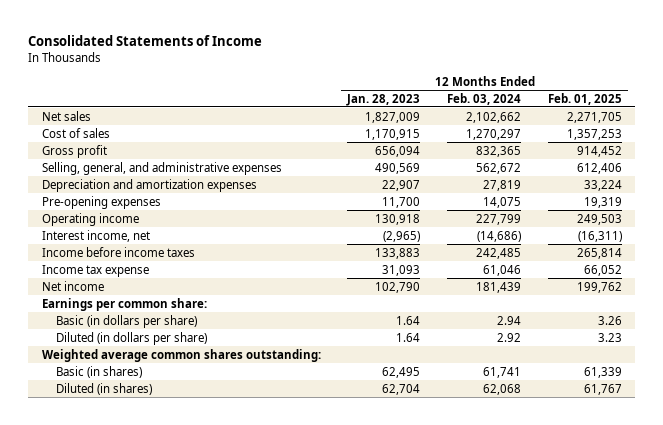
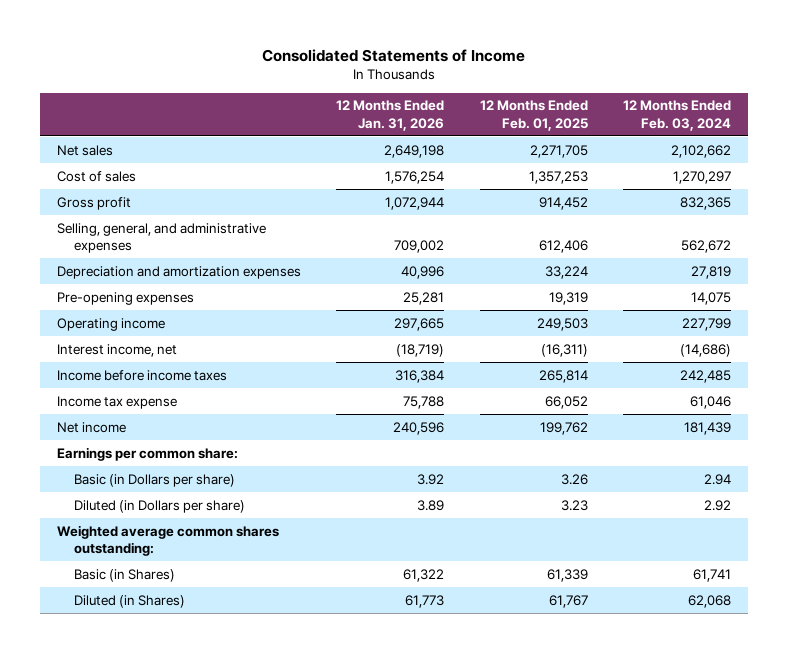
[346,93,421,106] Jan. 28, 2023 -> none
none -> [336,100,445,131] 12 Months Ended Jan. 31, 2026
[56,314,198,328] Basic (in dollars per share) -> [74,473,236,487] Basic (in Dollars per share)
[56,331,208,345] Diluted (in dollars per share) -> [74,499,246,513] Diluted (in Dollars per share)
[56,365,143,378] Basic (in shares) -> [74,568,176,582] Basic (in Shares)
[56,382,153,395] Diluted (in shares) -> [74,594,186,608] Diluted (in Shares)

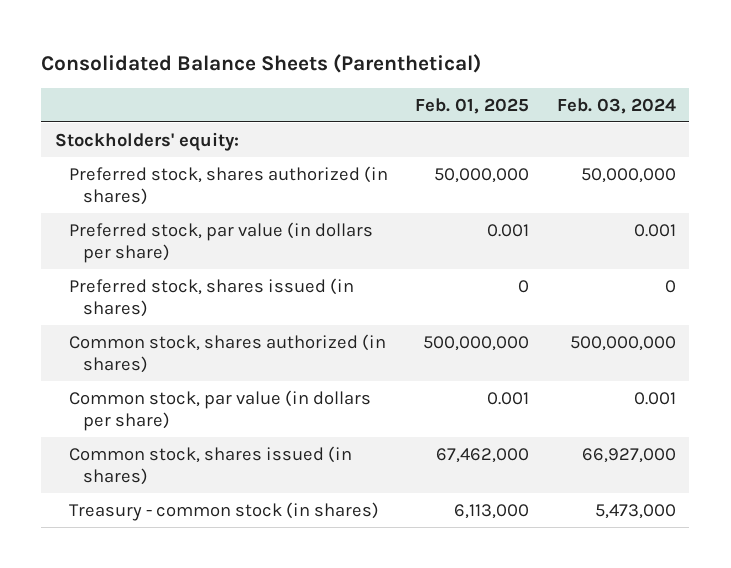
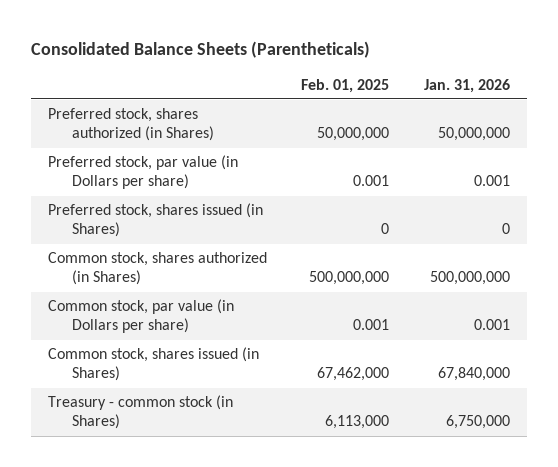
[41,53,482,73] Consolidated Balance Sheets (Parenthetical) -> [30,40,370,58] Consolidated Balance Sheets (Parentheticals)
[556,97,676,114] Feb. 03, 2024 -> none
none -> [423,78,510,93] Jan. 31, 2026
[55,131,240,151] Stockholders' equity: -> none
[68,165,388,206] Preferred stock, shares authorized (in shares) -> [47,108,214,142] Preferred stock, shares authorized (in Shares)
[68,221,373,264] Preferred stock, par value (in dollars per share) -> [47,155,238,190] Preferred stock, par value (in Dollars per share)
[68,277,354,318] Preferred stock, shares issued (in shares) -> [47,203,263,238] Preferred stock, shares issued (in Shares)
[68,333,386,374] Common stock, shares authorized (in shares) -> [47,252,267,286] Common stock, shares authorized (in Shares)
[68,389,371,432] Common stock, par value (in dollars per share) -> [47,299,234,334] Common stock, par value (in Dollars per share)
[68,445,352,486] Common stock, shares issued (in shares) -> [47,347,259,382] Common stock, shares issued (in Shares)
[68,501,379,521] Treasury - common stock (in shares) -> [47,395,233,430] Treasury - common stock (in Shares)

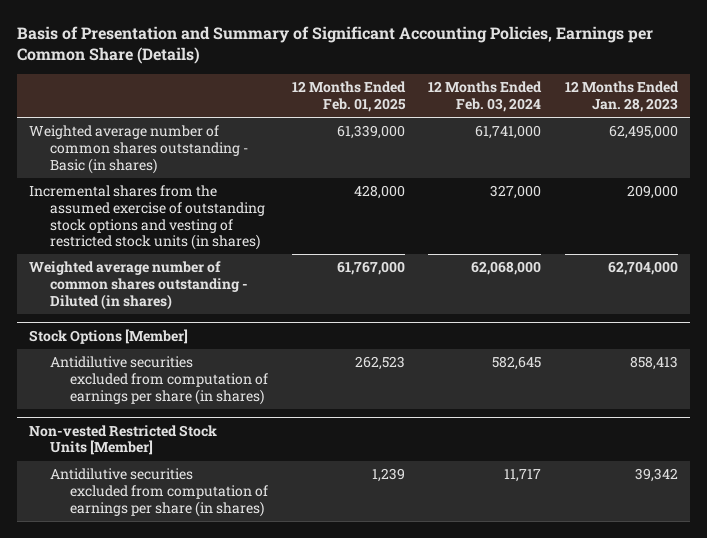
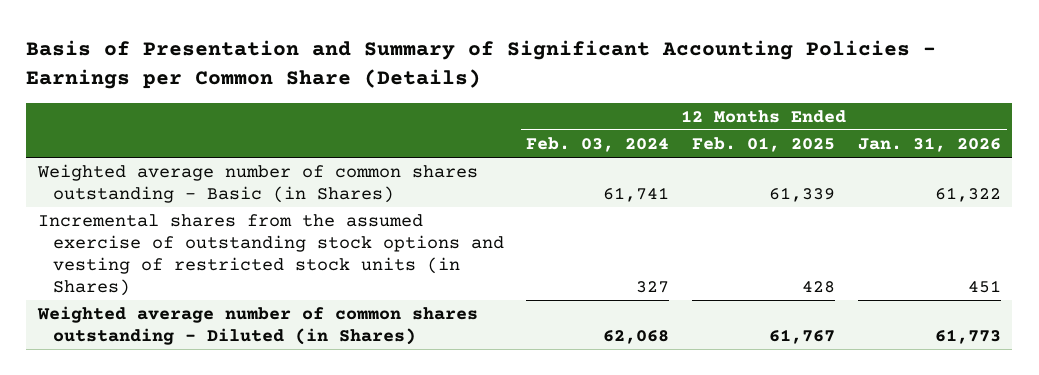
[17,25,654,65] Basis of Presentation and Summary of Significant Accounting Policies, Earnings per Common Share (Details) -> [26,40,937,90] Basis of Presentation and Summary of Significant Accounting Policies - Earnings per Common Share (Details)
[564,81,679,113] 12 Months Ended Jan. 28, 2023 -> none
none -> [857,136,1001,152] Jan. 31, 2026
[28,328,188,344] Stock Options [Member] -> none
[49,356,269,405] Antidilutive securities excluded from computation of earnings per share (in shares) -> none
[28,424,217,456] Non-vested Restricted Stock Units [Member] -> none
[49,468,269,517] Antidilutive securities excluded from computation of earnings per share (in shares) -> none
[28,125,248,174] Weighted average number of common shares outstanding - Basic (in shares) -> [36,163,478,203] Weighted average number of common shares outstanding - Basic (in Shares)
[336,125,405,140] 61,339,000 -> [769,186,836,202] 61,339
[475,125,542,140] 61,741,000 -> [603,186,670,202] 61,741
[28,185,265,251] Incremental shares from the assumed exercise of outstanding stock options and vesting of restricted stock units (in shares) -> [37,213,504,296] Incremental shares from the assumed exercise of outstanding stock options and vesting of restricted stock units (in Shares)
[353,185,405,200] 428,000 -> [802,280,836,293] 428
[490,185,542,200] 327,000 -> [636,280,670,293] 327
[28,261,248,310] Weighted average number of common shares outstanding - Diluted (in shares) -> [36,305,478,345] Weighted average number of common shares outstanding - Diluted (in Shares)
[336,261,405,276] 61,767,000 -> [769,328,836,344] 61,767
[471,261,542,276] 62,068,000 -> [603,329,670,344] 62,068

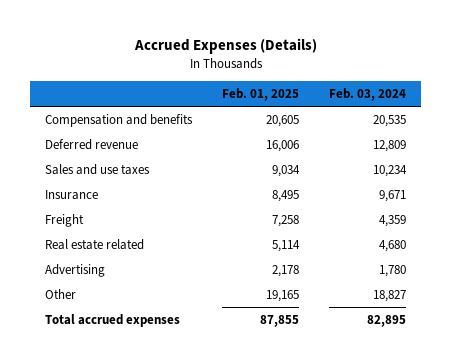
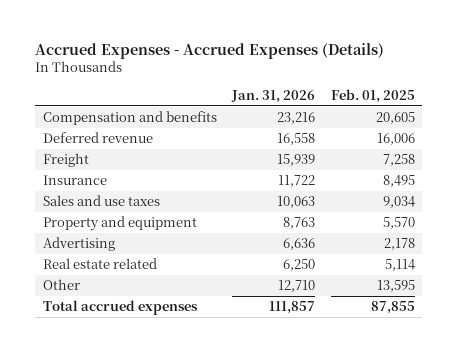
[133,38,317,55] Accrued Expenses (Details) -> [35,43,385,60] Accrued Expenses - Accrued Expenses (Details)
[329,88,407,102] Feb. 03, 2024 -> none
none -> [231,90,316,104] Jan. 31, 2026
[45,189,99,200] Insurance -> [42,174,107,185] Insurance
[45,163,151,175] Sales and use taxes -> [42,194,160,206] Sales and use taxes
none -> [42,215,197,231] Property and equipment
[45,238,145,250] Real estate related -> [42,257,157,269] Real estate related
[266,289,300,302] 19,165 -> [376,279,415,292] 13,595

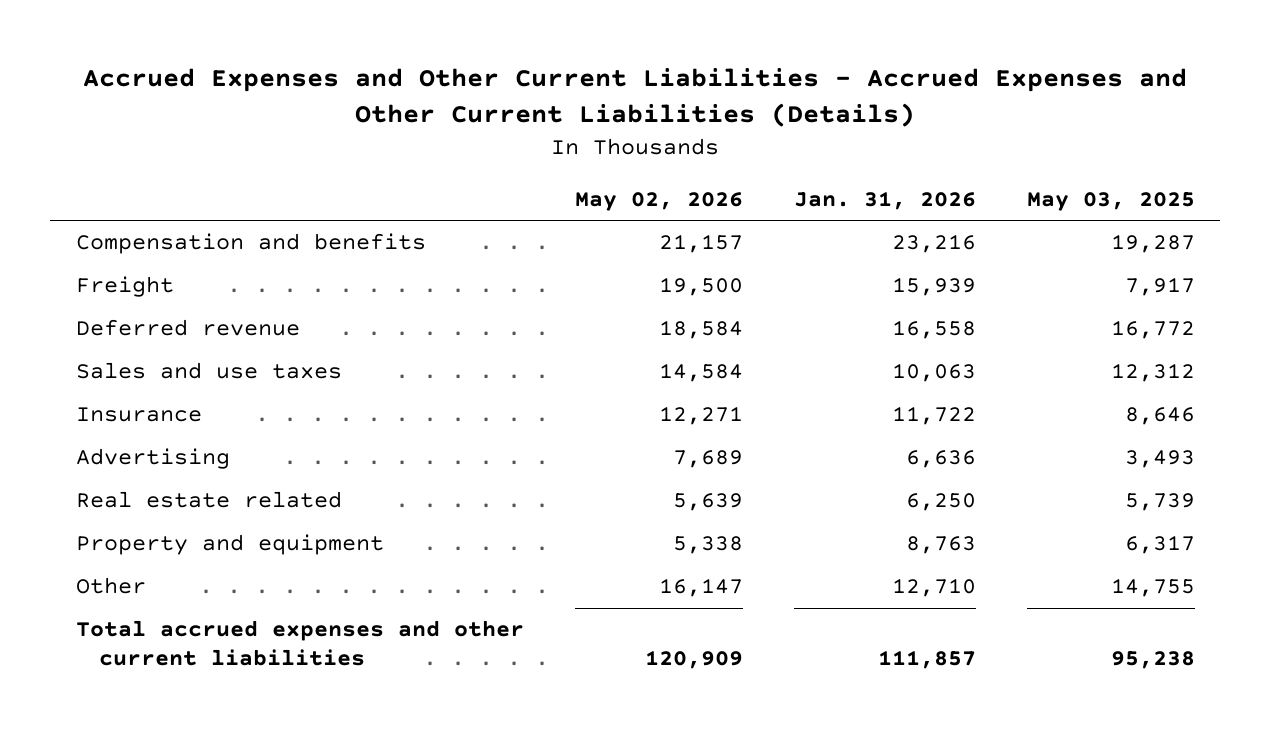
[35,43,385,60] Accrued Expenses - Accrued Expenses (Details) -> [83,68,1188,128] Accrued Expenses and Other Current Liabilities - Accrued Expenses and Other Current Liabilities (Details)
[330,89,415,104] Feb. 01, 2025 -> none
none -> [574,191,743,211] May 02, 2026
none -> [1026,191,1195,211] May 03, 2025
[42,131,153,143] Deferred revenue -> [75,319,300,337] Deferred revenue
[42,174,107,185] Insurance -> [75,407,202,423] Insurance
[42,215,197,231] Property and equipment -> [75,534,384,556] Property and equipment
[42,299,198,315] Total accrued expenses -> [75,620,524,667] Total accrued expenses and other current liabilities

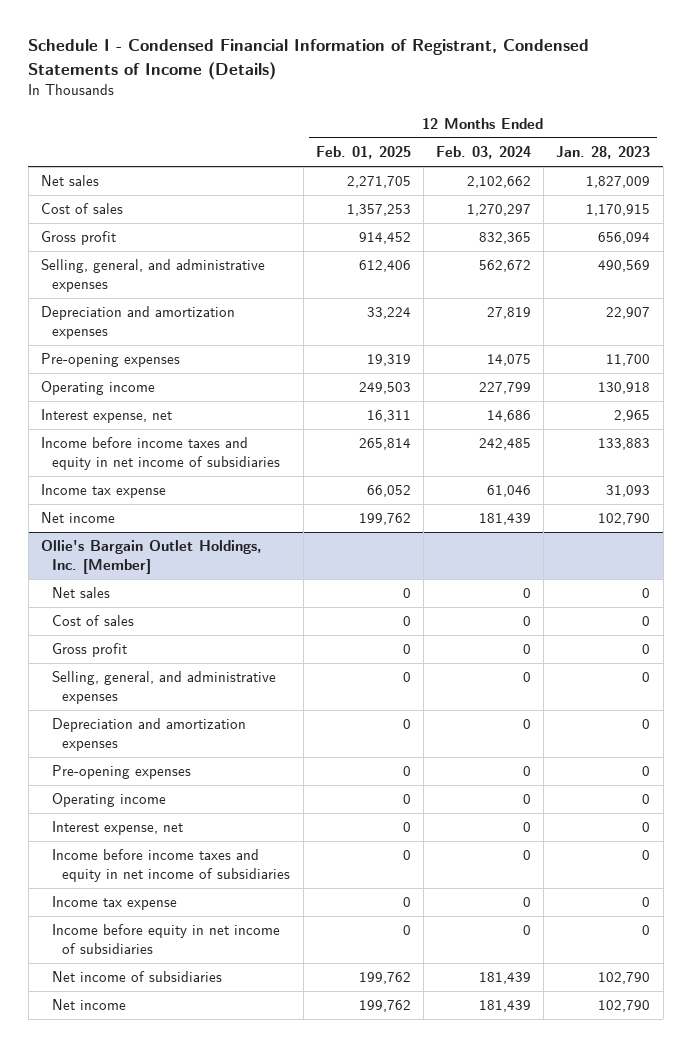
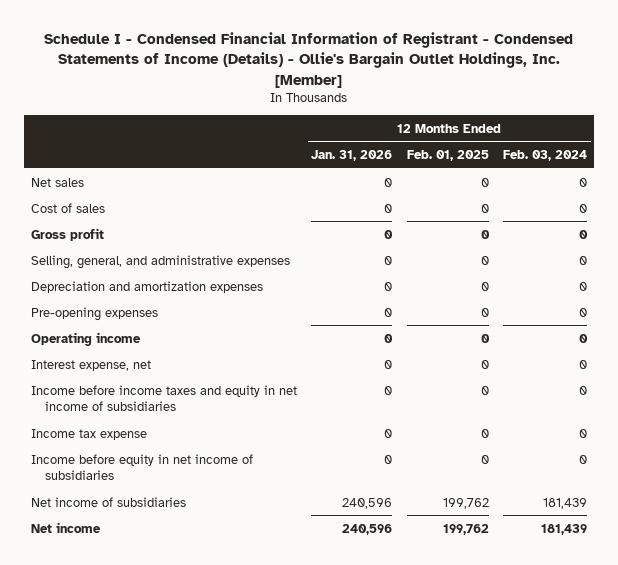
[28,39,590,80] Schedule I - Condensed Financial Information of Registrant, Condensed Statements of Income (Details) -> [44,32,574,88] Schedule I - Condensed Financial Information of Registrant - Condensed Statements of Income (Details) - Ollie's Bargain Outlet Holdings, Inc. [Member]
[556,146,651,160] Jan. 28, 2023 -> none
none -> [311,150,393,162] Jan. 31, 2026
[40,175,99,187] Net sales -> none
[40,203,123,215] Cost of sales -> none
[40,231,116,246] Gross profit -> none
[40,259,265,293] Selling, general, and administrative expenses -> none
[40,306,235,340] Depreciation and amortization expenses -> none
[40,353,180,368] Pre-opening expenses -> none
[40,381,155,396] Operating income -> none
[40,409,172,424] Interest expense, net -> none
[40,437,280,471] Income before income taxes and equity in net income of subsidiaries -> none
[40,484,166,499] Income tax expense -> none
[40,512,115,524] Net income -> none
[40,540,262,575] Ollie's Bargain Outlet Holdings, Inc. [Member] -> none

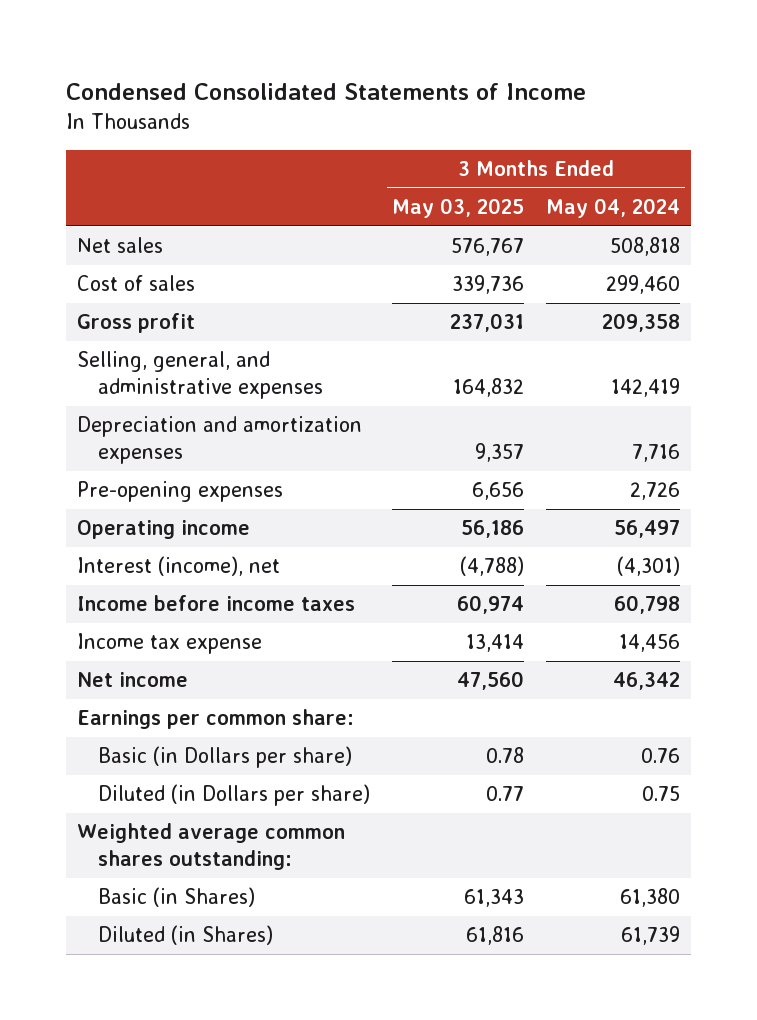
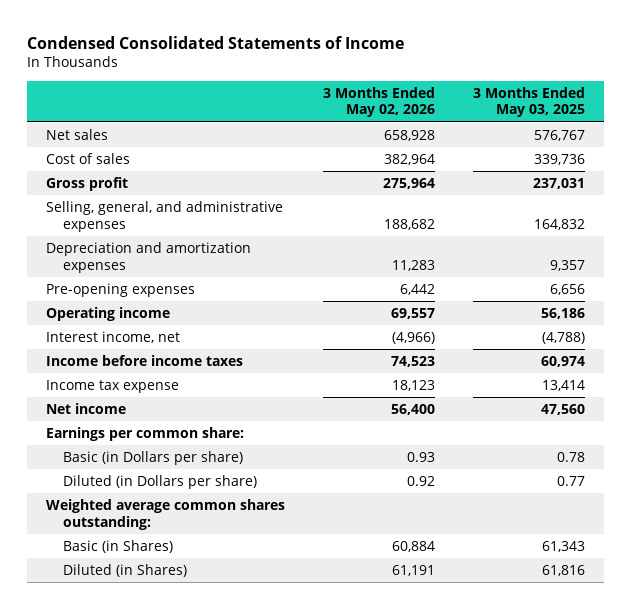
[545,198,680,219] May 04, 2024 -> none
none -> [323,86,436,118] 3 Months Ended May 02, 2026
[77,556,281,577] Interest (income), net -> [46,330,181,343] Interest income, net

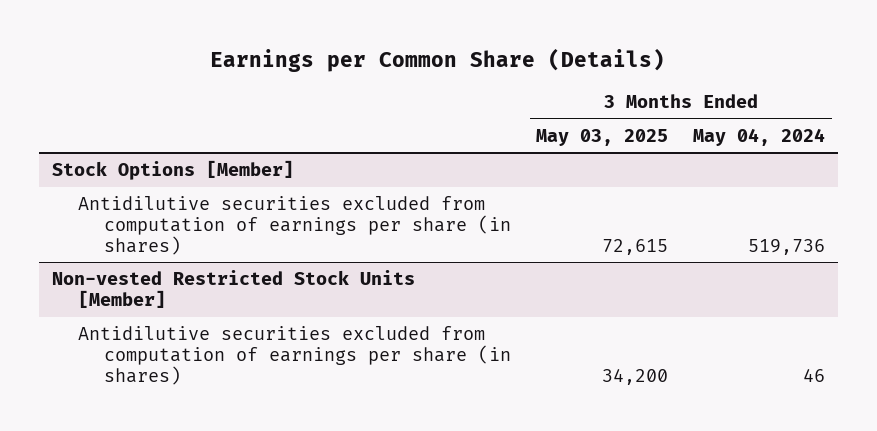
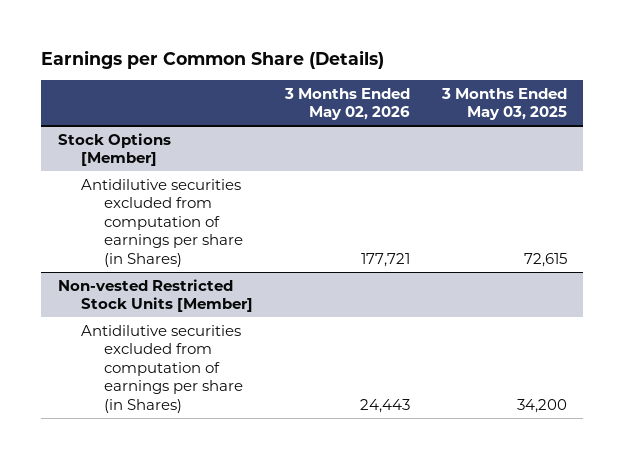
[693,127,826,146] May 04, 2024 -> none
none -> [284,87,411,121] 3 Months Ended May 02, 2026
[77,196,511,255] Antidilutive securities excluded from computation of earnings per share (in shares) -> [80,178,244,268] Antidilutive securities excluded from computation of earnings per share (in Shares)
[77,326,511,385] Antidilutive securities excluded from computation of earnings per share (in shares) -> [80,324,244,414] Antidilutive securities excluded from computation of earnings per share (in Shares)

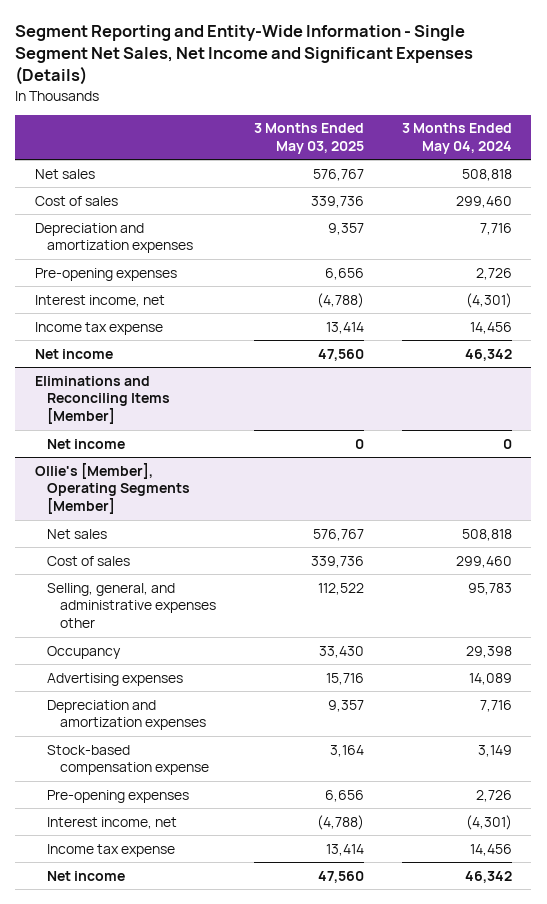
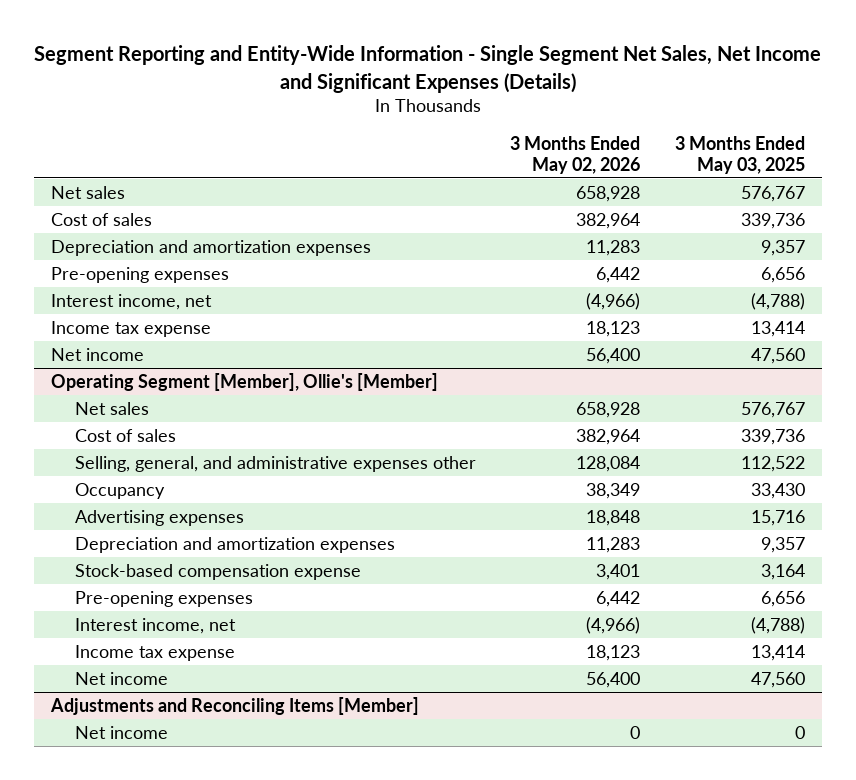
[402,123,513,155] 3 Months Ended May 04, 2024 -> none
none -> [510,135,641,174] 3 Months Ended May 02, 2026
[34,375,171,425] Eliminations and Reconciling Items [Member] -> none
[47,438,126,449] Net income -> none
[34,462,191,515] Ollie's [Member], Operating Segments [Member] -> [51,372,439,391] Operating Segment [Member], Ollie's [Member]
none -> [50,696,420,715] Adjustments and Reconciling Items [Member]
none -> [74,725,168,739] Net income

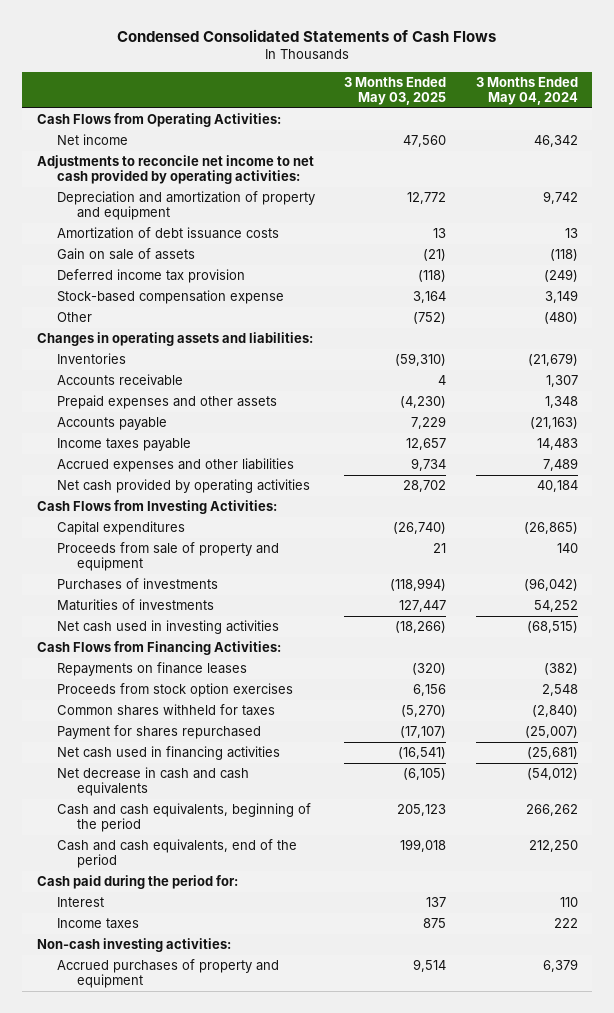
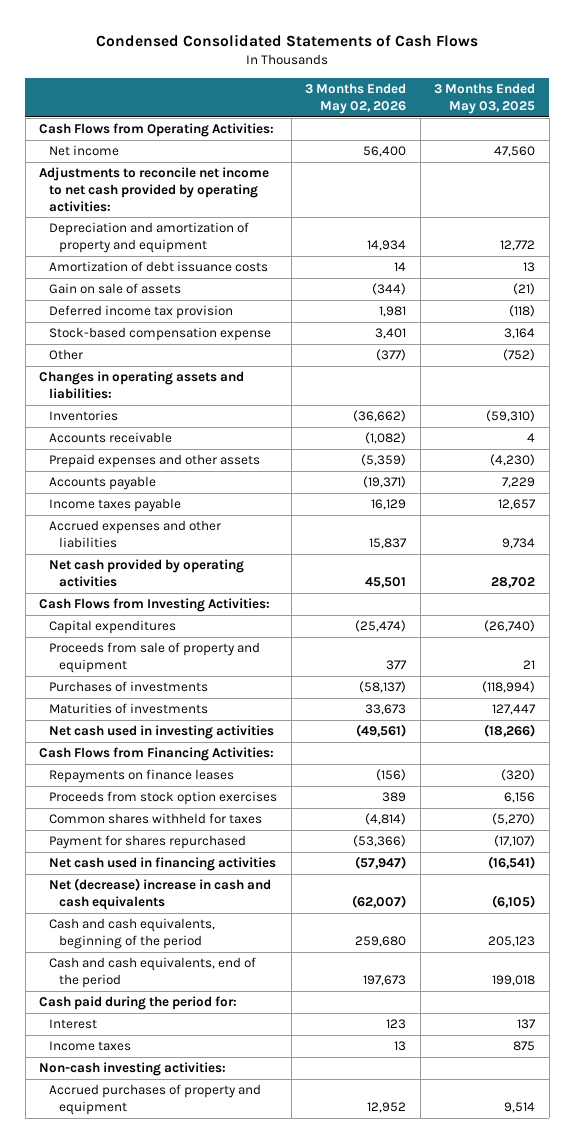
[475,77,578,106] 3 Months Ended May 04, 2024 -> none
none -> [305,83,407,114] 3 Months Ended May 02, 2026
[57,766,250,796] Net decrease in cash and cash equivalents -> [49,878,272,910] Net (decrease) increase in cash and cash equivalents

